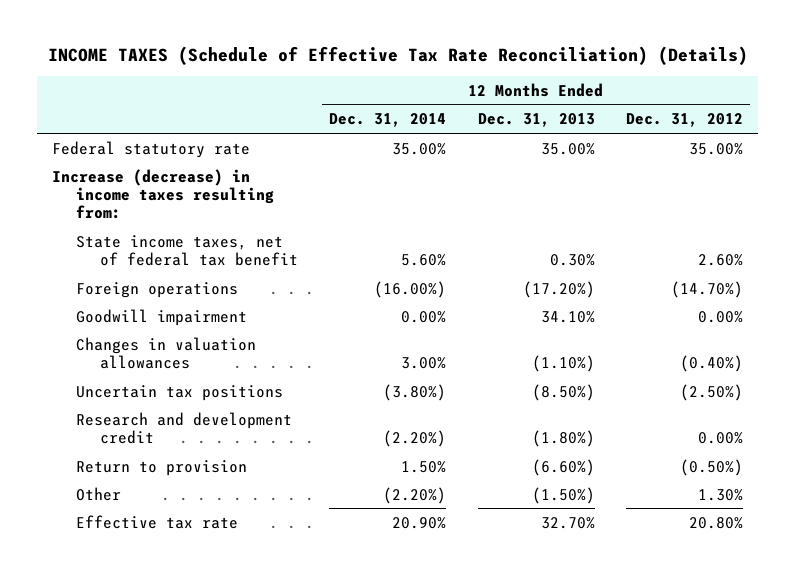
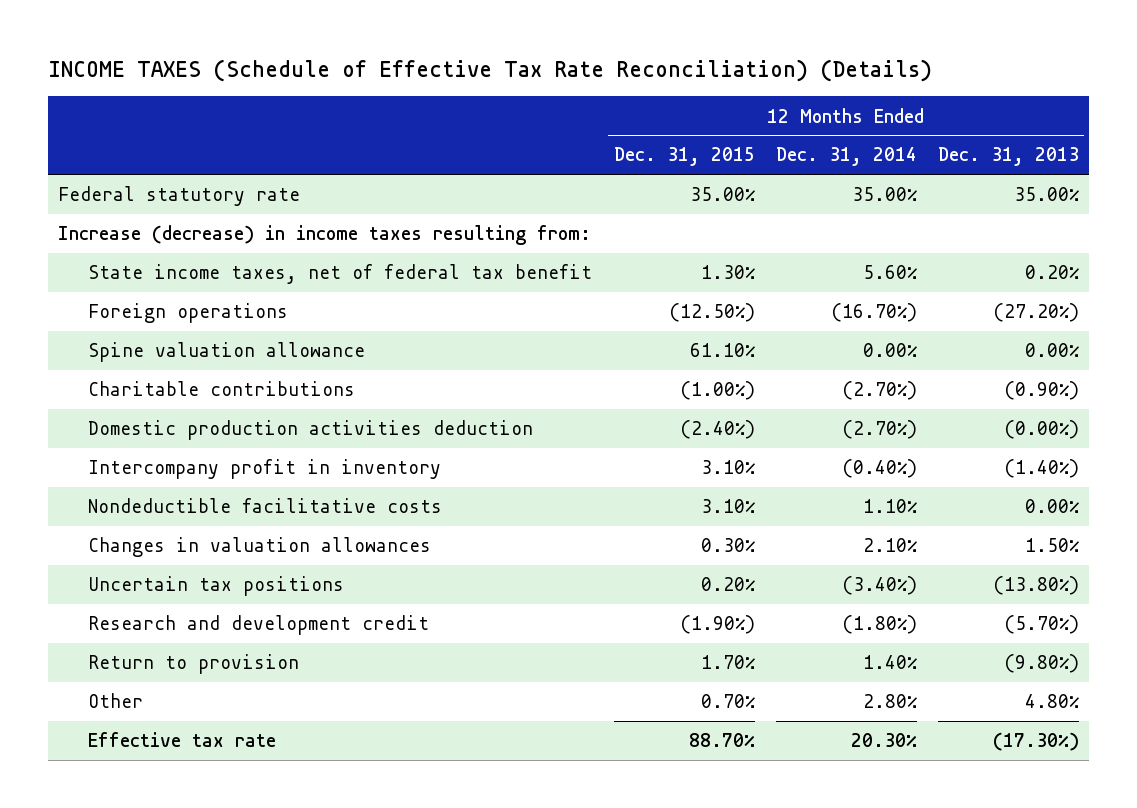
[625,113,743,128] Dec. 31, 2012 -> none
none -> [613,147,755,167] Dec. 31, 2015
[76,308,248,326] Goodwill impairment -> none
[549,253,595,266] 0.30% -> [1024,265,1080,280] 0.20%
[374,280,447,298] (16.00%) -> [830,303,917,323] (16.70%)
[522,280,595,298] (17.20%) -> [992,303,1079,323] (27.20%)
none -> [88,342,366,363] Spine valuation allowance
none -> [88,381,356,397] Charitable contributions
none -> [88,420,534,441] Domestic production activities deduction
none -> [88,459,442,480] Intercompany profit in inventory
none -> [88,498,443,514] Nondeductible facilitative costs
[401,356,447,369] 3.00% -> [862,538,918,553] 2.10%
[531,354,595,372] (1.10%) -> [1024,538,1080,553] 1.50%
[383,383,447,401] (3.80%) -> [841,576,917,596] (3.40%)
[531,383,595,401] (8.50%) -> [992,576,1079,596] (13.80%)
[383,429,447,447] (2.20%) -> [841,615,917,635] (1.80%)
[531,429,595,447] (1.80%) -> [1003,615,1079,635] (5.70%)
[401,460,447,473] 1.50% -> [862,655,918,670] 1.40%
[531,458,595,476] (6.60%) -> [1003,654,1079,674] (9.80%)
[383,486,447,504] (2.20%) -> [862,694,918,709] 2.80%
[531,486,595,504] (1.50%) -> [1024,694,1080,709] 4.80%
[392,516,447,529] 20.90% -> [850,733,917,748] 20.30%
[540,516,595,529] 32.70% -> [992,732,1079,752] (17.30%)

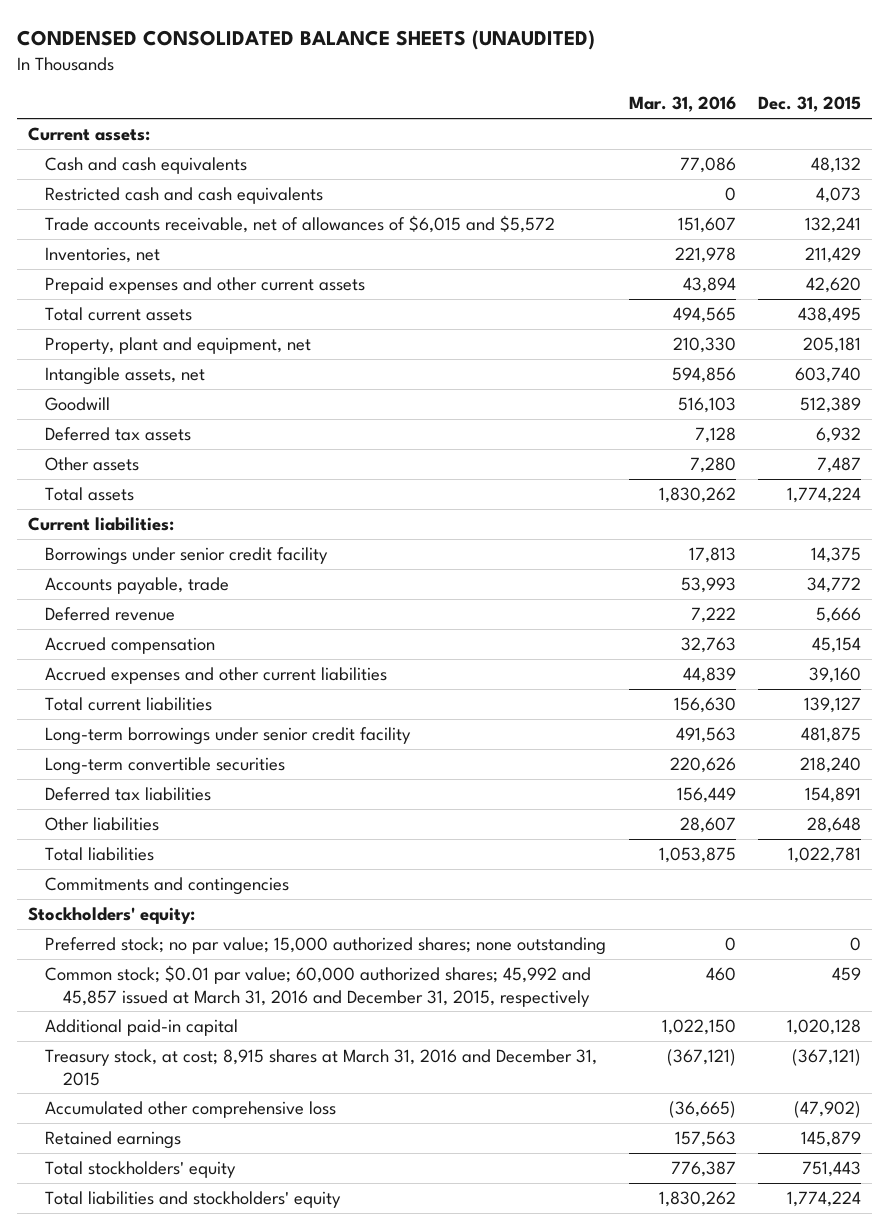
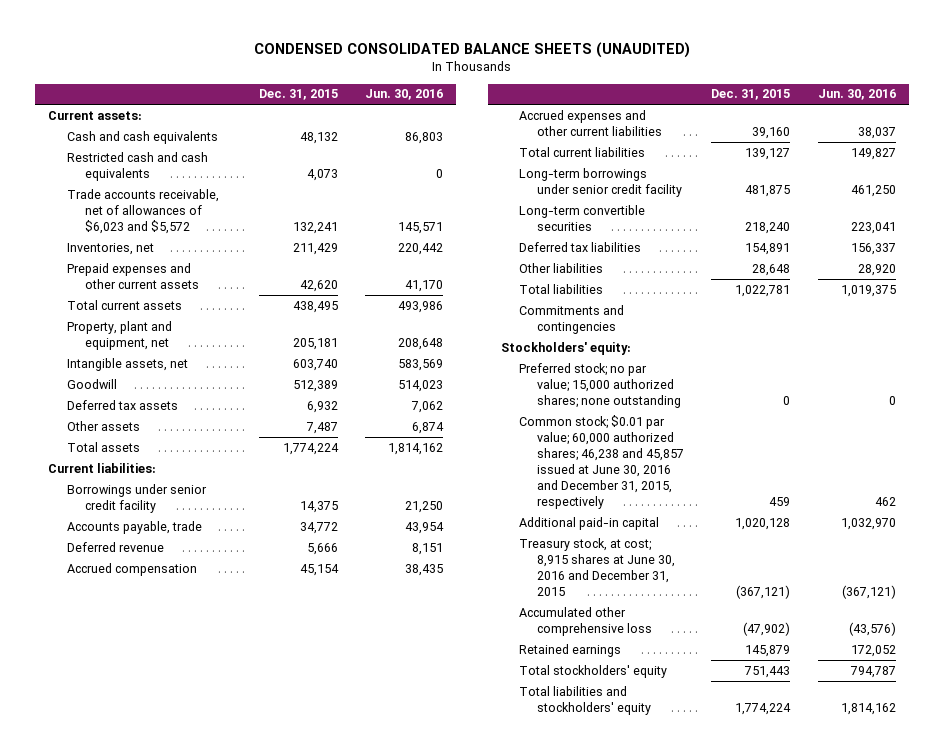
[628,96,736,113] Mar. 31, 2016 -> none
none -> [364,89,443,101] Jun. 30, 2016
[45,214,556,233] Trade accounts receivable, net of allowances of $6,015 and $5,572 -> [66,188,219,234] Trade accounts receivable, net of allowances of $6,023 and $5,572
[45,964,592,1007] Common stock; $0.01 par value; 60,000 authorized shares; 45,992 and 45,857 issued at March 31, 2016 and December 31, 2015, respectively -> [519,414,685,509] Common stock; $0.01 par value; 60,000 authorized shares; 46,238 and 45,857 issued at June 30, 2016 and December 31, 2015, respectively
[45,1048,598,1086] Treasury stock, at cost; 8,915 shares at March 31, 2016 and December 31, 2015 -> [519,537,676,596] Treasury stock, at cost; 8,915 shares at June 30, 2016 and December 31, 2015

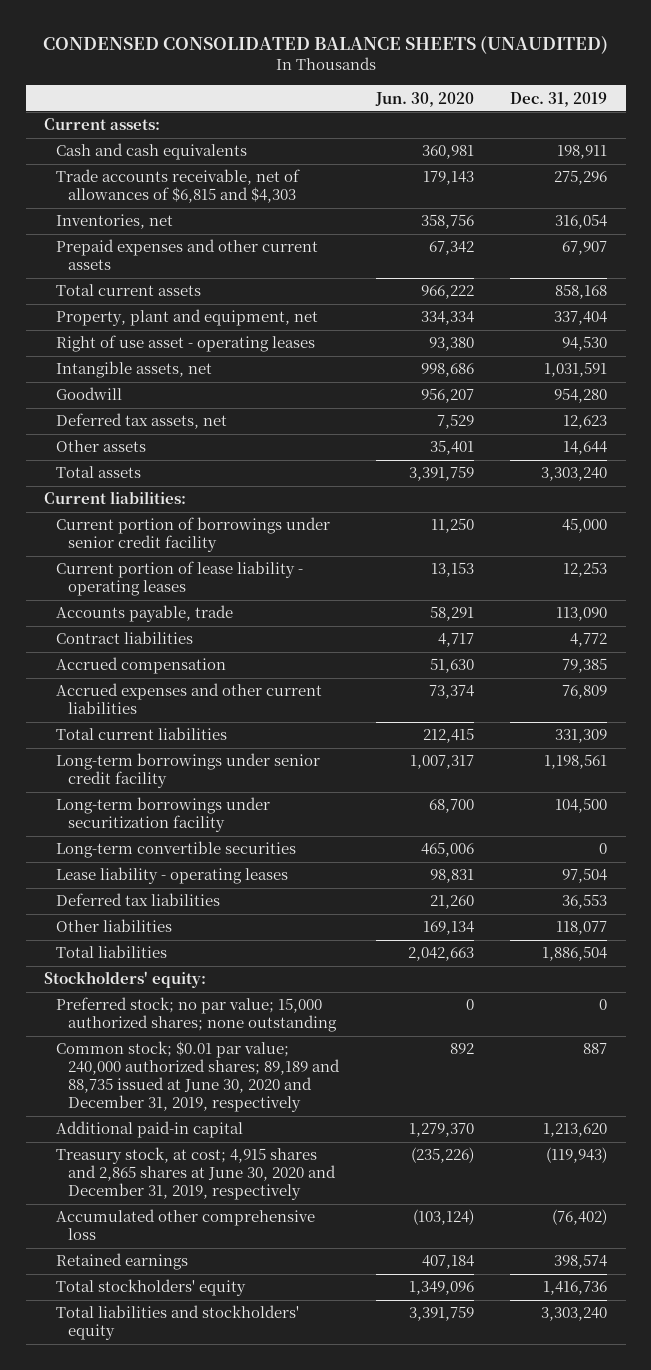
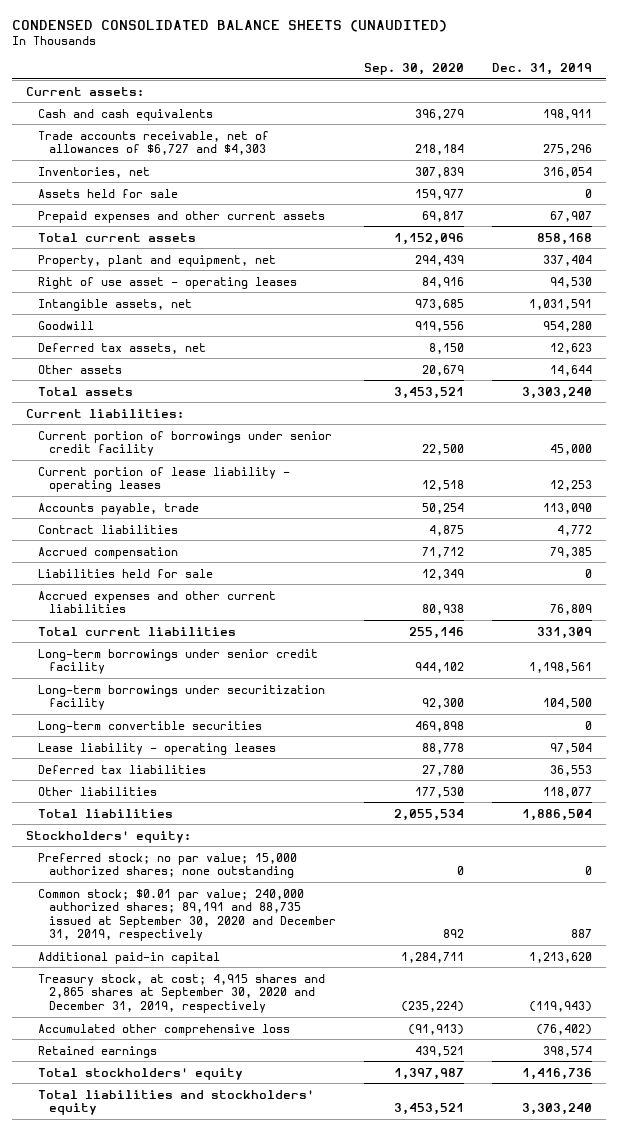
[374,91,474,107] Jun. 30, 2020 -> none
none -> [364,63,465,76] Sep. 30, 2020
[56,169,301,204] Trade accounts receivable, net of allowances of $6,815 and $4,303 -> [37,130,269,156] Trade accounts receivable, net of allowances of $6,727 and $4,303
none -> [37,188,178,198] Assets held for sale
none -> [37,568,213,578] Liabilities held for sale
[56,1041,340,1113] Common stock; $0.01 par value; 240,000 authorized shares; 89,189 and 88,735 issued at June 30, 2020 and December 31, 2019, respectively -> [37,888,337,942] Common stock; $0.01 par value; 240,000 authorized shares; 89,191 and 88,735 issued at September 30, 2020 and December 31, 2019, respectively
[56,1147,336,1201] Treasury stock, at cost; 4,915 shares and 2,865 shares at June 30, 2020 and December 31, 2019, respectively -> [37,973,325,1013] Treasury stock, at cost; 4,915 shares and 2,865 shares at September 30, 2020 and December 31, 2019, respectively

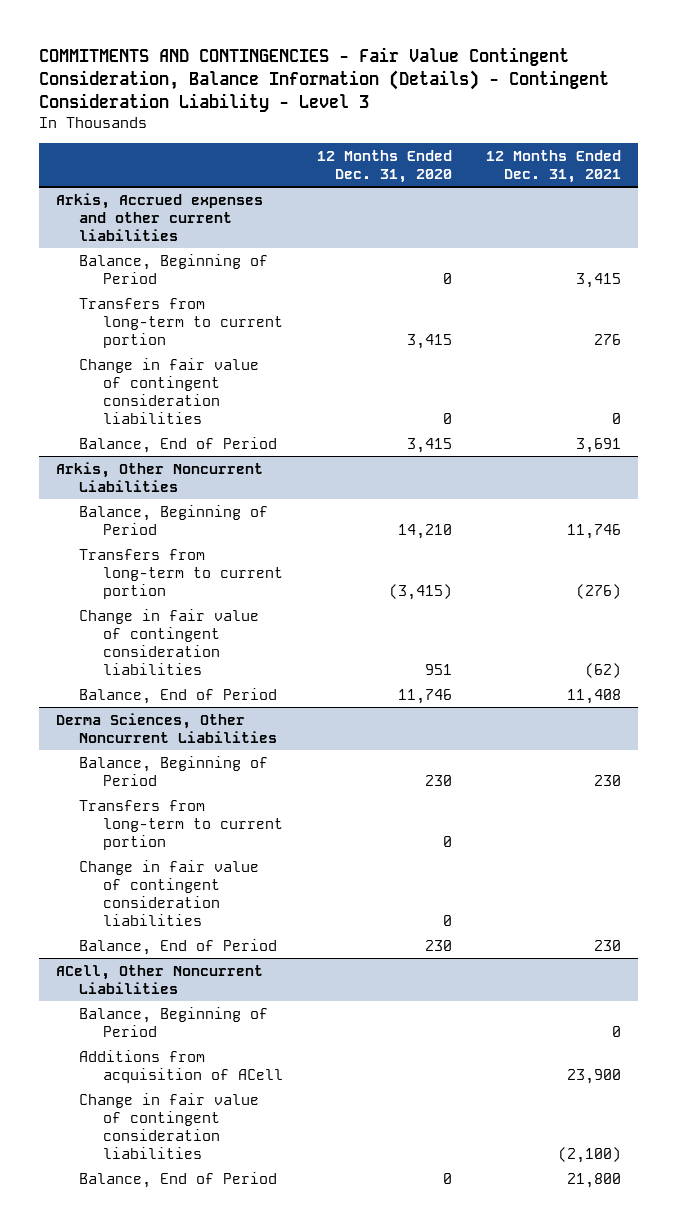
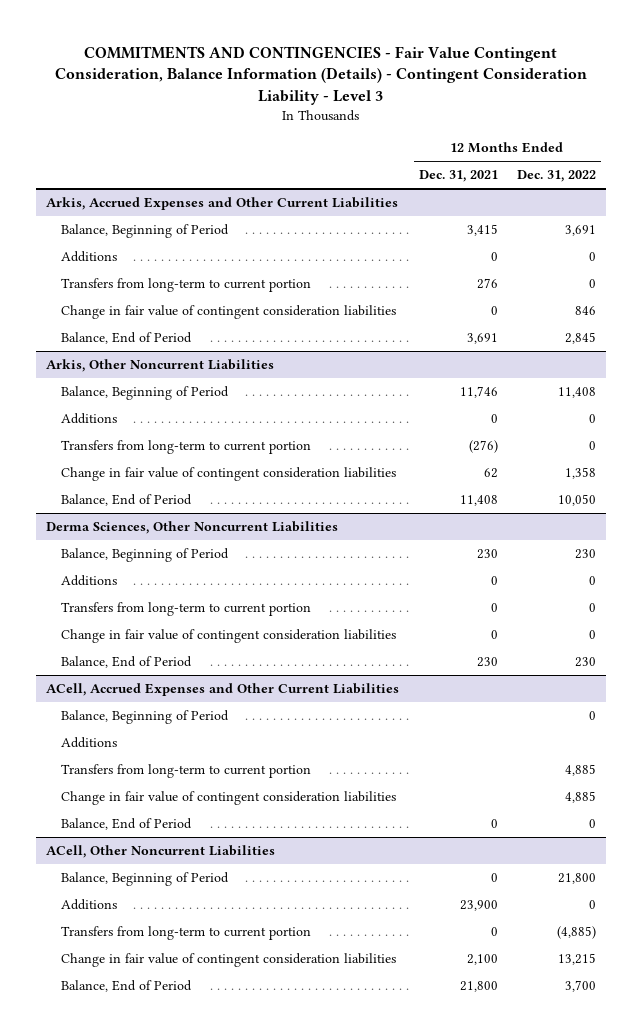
[317,149,453,183] 12 Months Ended Dec. 31, 2020 -> none
none -> [517,170,597,183] Dec. 31, 2022
[55,192,263,241] Arkis, Accrued expenses and other current liabilities -> [46,197,399,211] Arkis, Accrued Expenses and Other Current Liabilities
none -> [61,251,118,263] Additions
none -> [61,413,118,425] Additions
[585,662,622,678] (62) -> [483,468,498,479] 62
none -> [61,575,118,587] Additions
none -> [61,602,312,617] Transfers from long-term to current portion
none -> [61,629,397,644] Change in fair value of contingent consideration liabilities
[79,938,278,955] Balance, End of Period -> [61,656,193,669] Balance, End of Period
none -> [46,683,400,697] ACell, Accrued Expenses and Other Current Liabilities
none -> [61,710,230,725] Balance, Beginning of Period
none -> [61,737,118,749] Additions
none -> [61,818,193,831] Balance, End of Period
[79,1049,284,1083] Additions from acquisition of ACell -> [61,899,118,911] Additions
none -> [61,926,312,941] Transfers from long-term to current portion
[558,1146,622,1163] (2,100) -> [466,954,498,966] 2,100

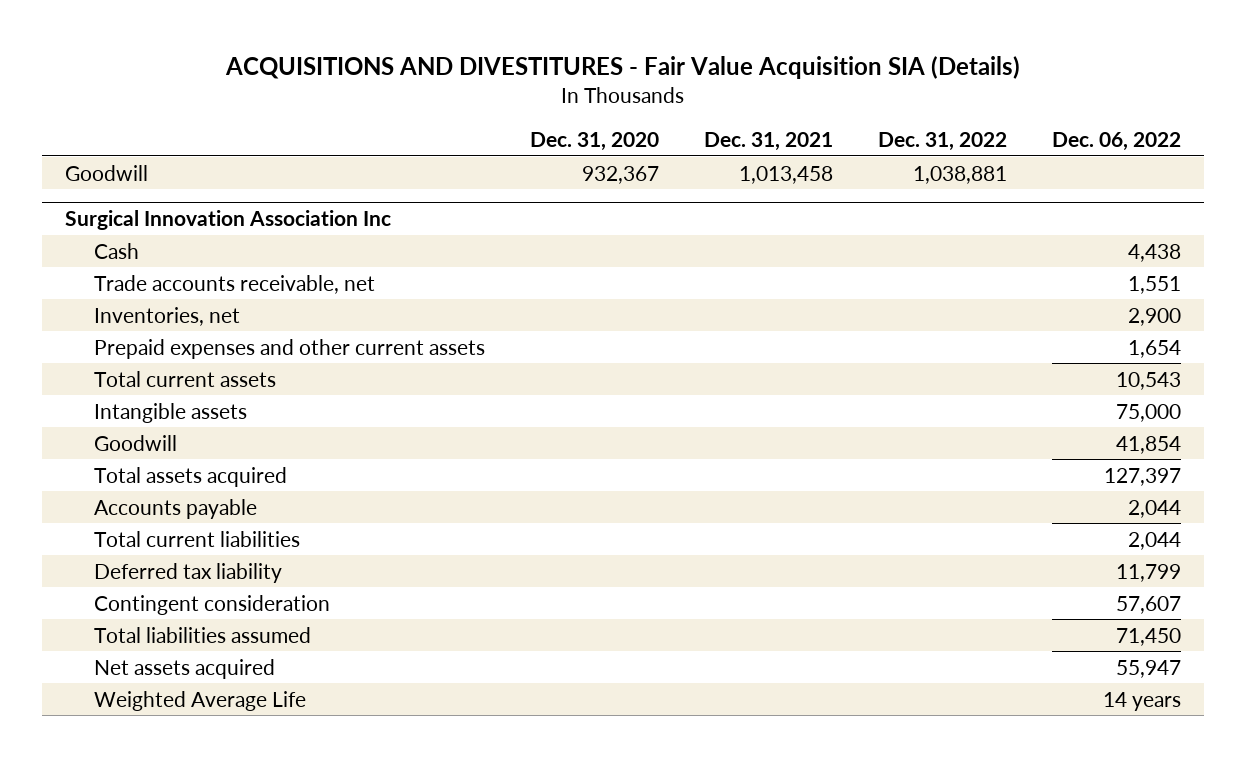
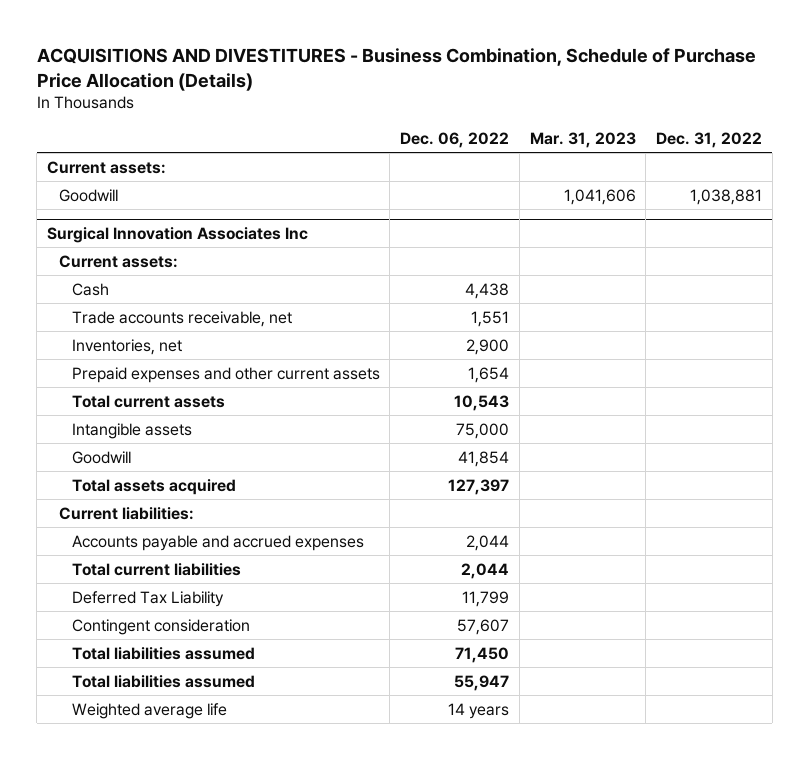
[224,55,1020,79] ACQUISITIONS AND DIVESTITURES - Fair Value Acquisition SIA (Details) -> [36,47,756,91] ACQUISITIONS AND DIVESTITURES - Business Combination, Schedule of Purchase Price Allocation (Details)
[529,131,659,151] Dec. 31, 2020 -> none
[703,131,833,151] Dec. 31, 2021 -> none
none -> [529,131,636,148] Mar. 31, 2023
none -> [46,160,166,174] Current assets:
[64,210,391,231] Surgical Innovation Association Inc -> [46,226,308,243] Surgical Innovation Associates Inc
none -> [59,254,179,268] Current assets:
none -> [59,506,195,520] Current liabilities:
[93,498,257,519] Accounts payable -> [71,534,364,551] Accounts payable and accrued expenses
[93,562,282,583] Deferred tax liability -> [71,590,224,607] Deferred Tax Liability
[93,658,275,679] Net assets acquired -> [71,674,255,688] Total liabilities assumed
[93,690,306,711] Weighted Average Life -> [71,702,227,719] Weighted average life

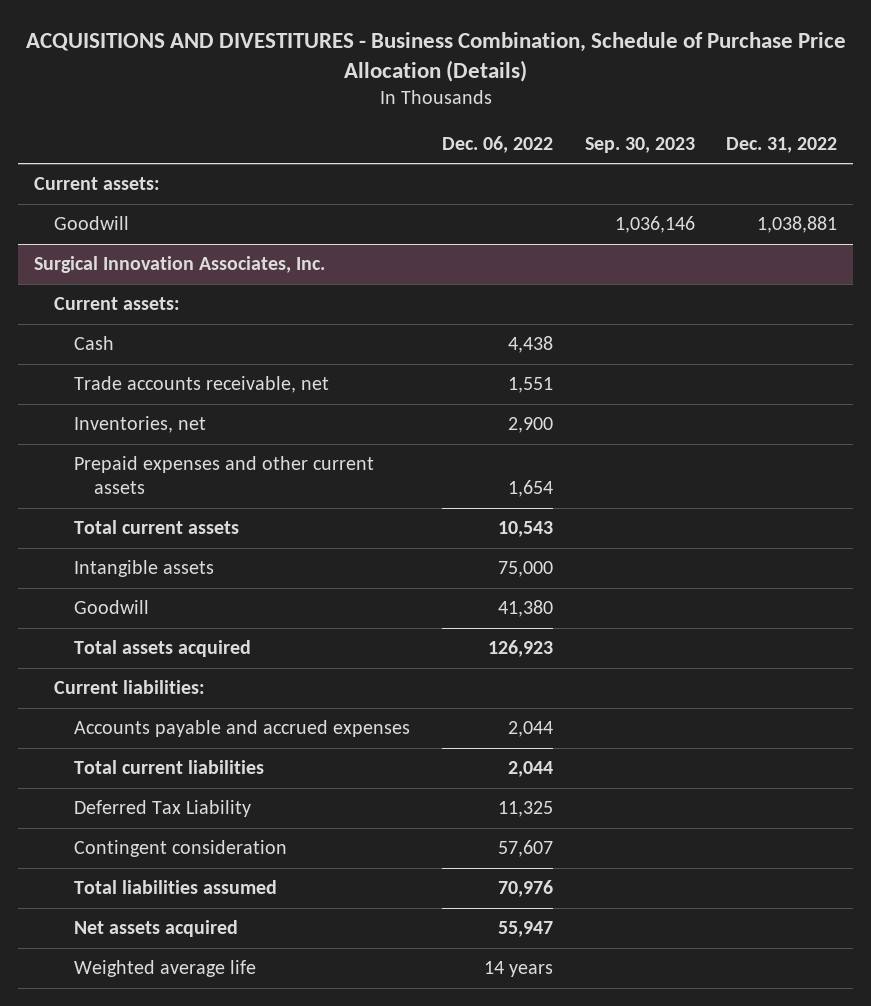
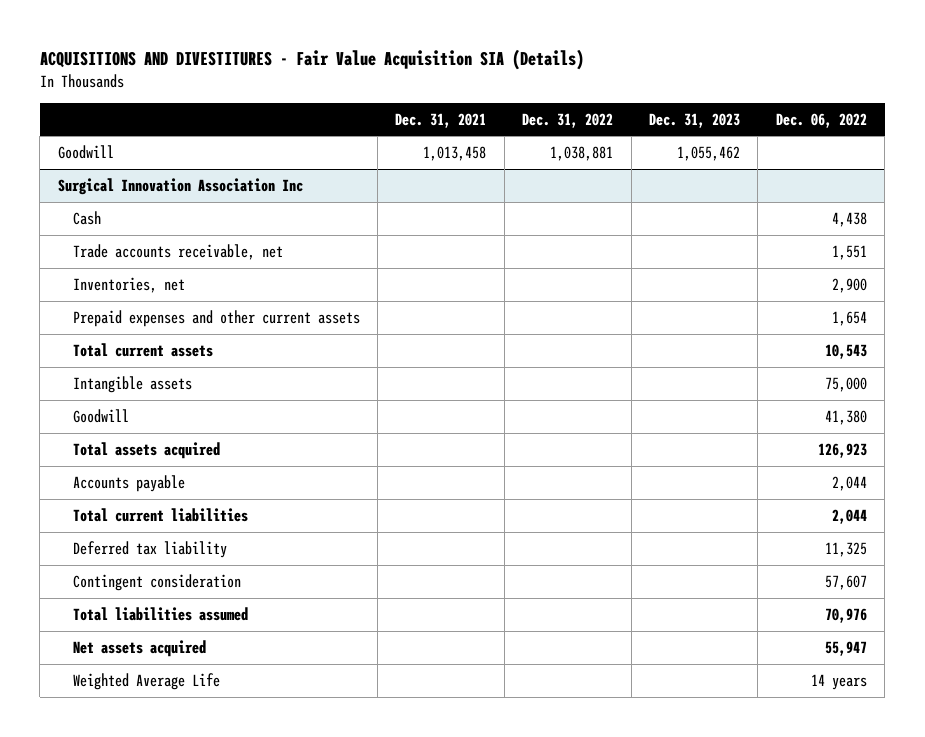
[25,31,846,82] ACQUISITIONS AND DIVESTITURES - Business Combination, Schedule of Purchase Price Allocation (Details) -> [39,48,584,70] ACQUISITIONS AND DIVESTITURES - Fair Value Acquisition SIA (Details)
[584,136,695,153] Sep. 30, 2023 -> none
none -> [395,112,487,128] Dec. 31, 2021
none -> [649,112,741,128] Dec. 31, 2023
[33,177,160,191] Current assets: -> none
[53,297,180,311] Current assets: -> none
[33,256,325,274] Surgical Innovation Associates, Inc. -> [57,177,303,195] Surgical Innovation Association Inc
[53,680,205,695] Current liabilities: -> none
[73,720,410,738] Accounts payable and accrued expenses -> [72,474,185,492] Accounts payable
[73,800,251,818] Deferred Tax Liability -> [72,540,227,558] Deferred tax liability
[73,960,256,978] Weighted average life -> [72,672,220,690] Weighted Average Life

